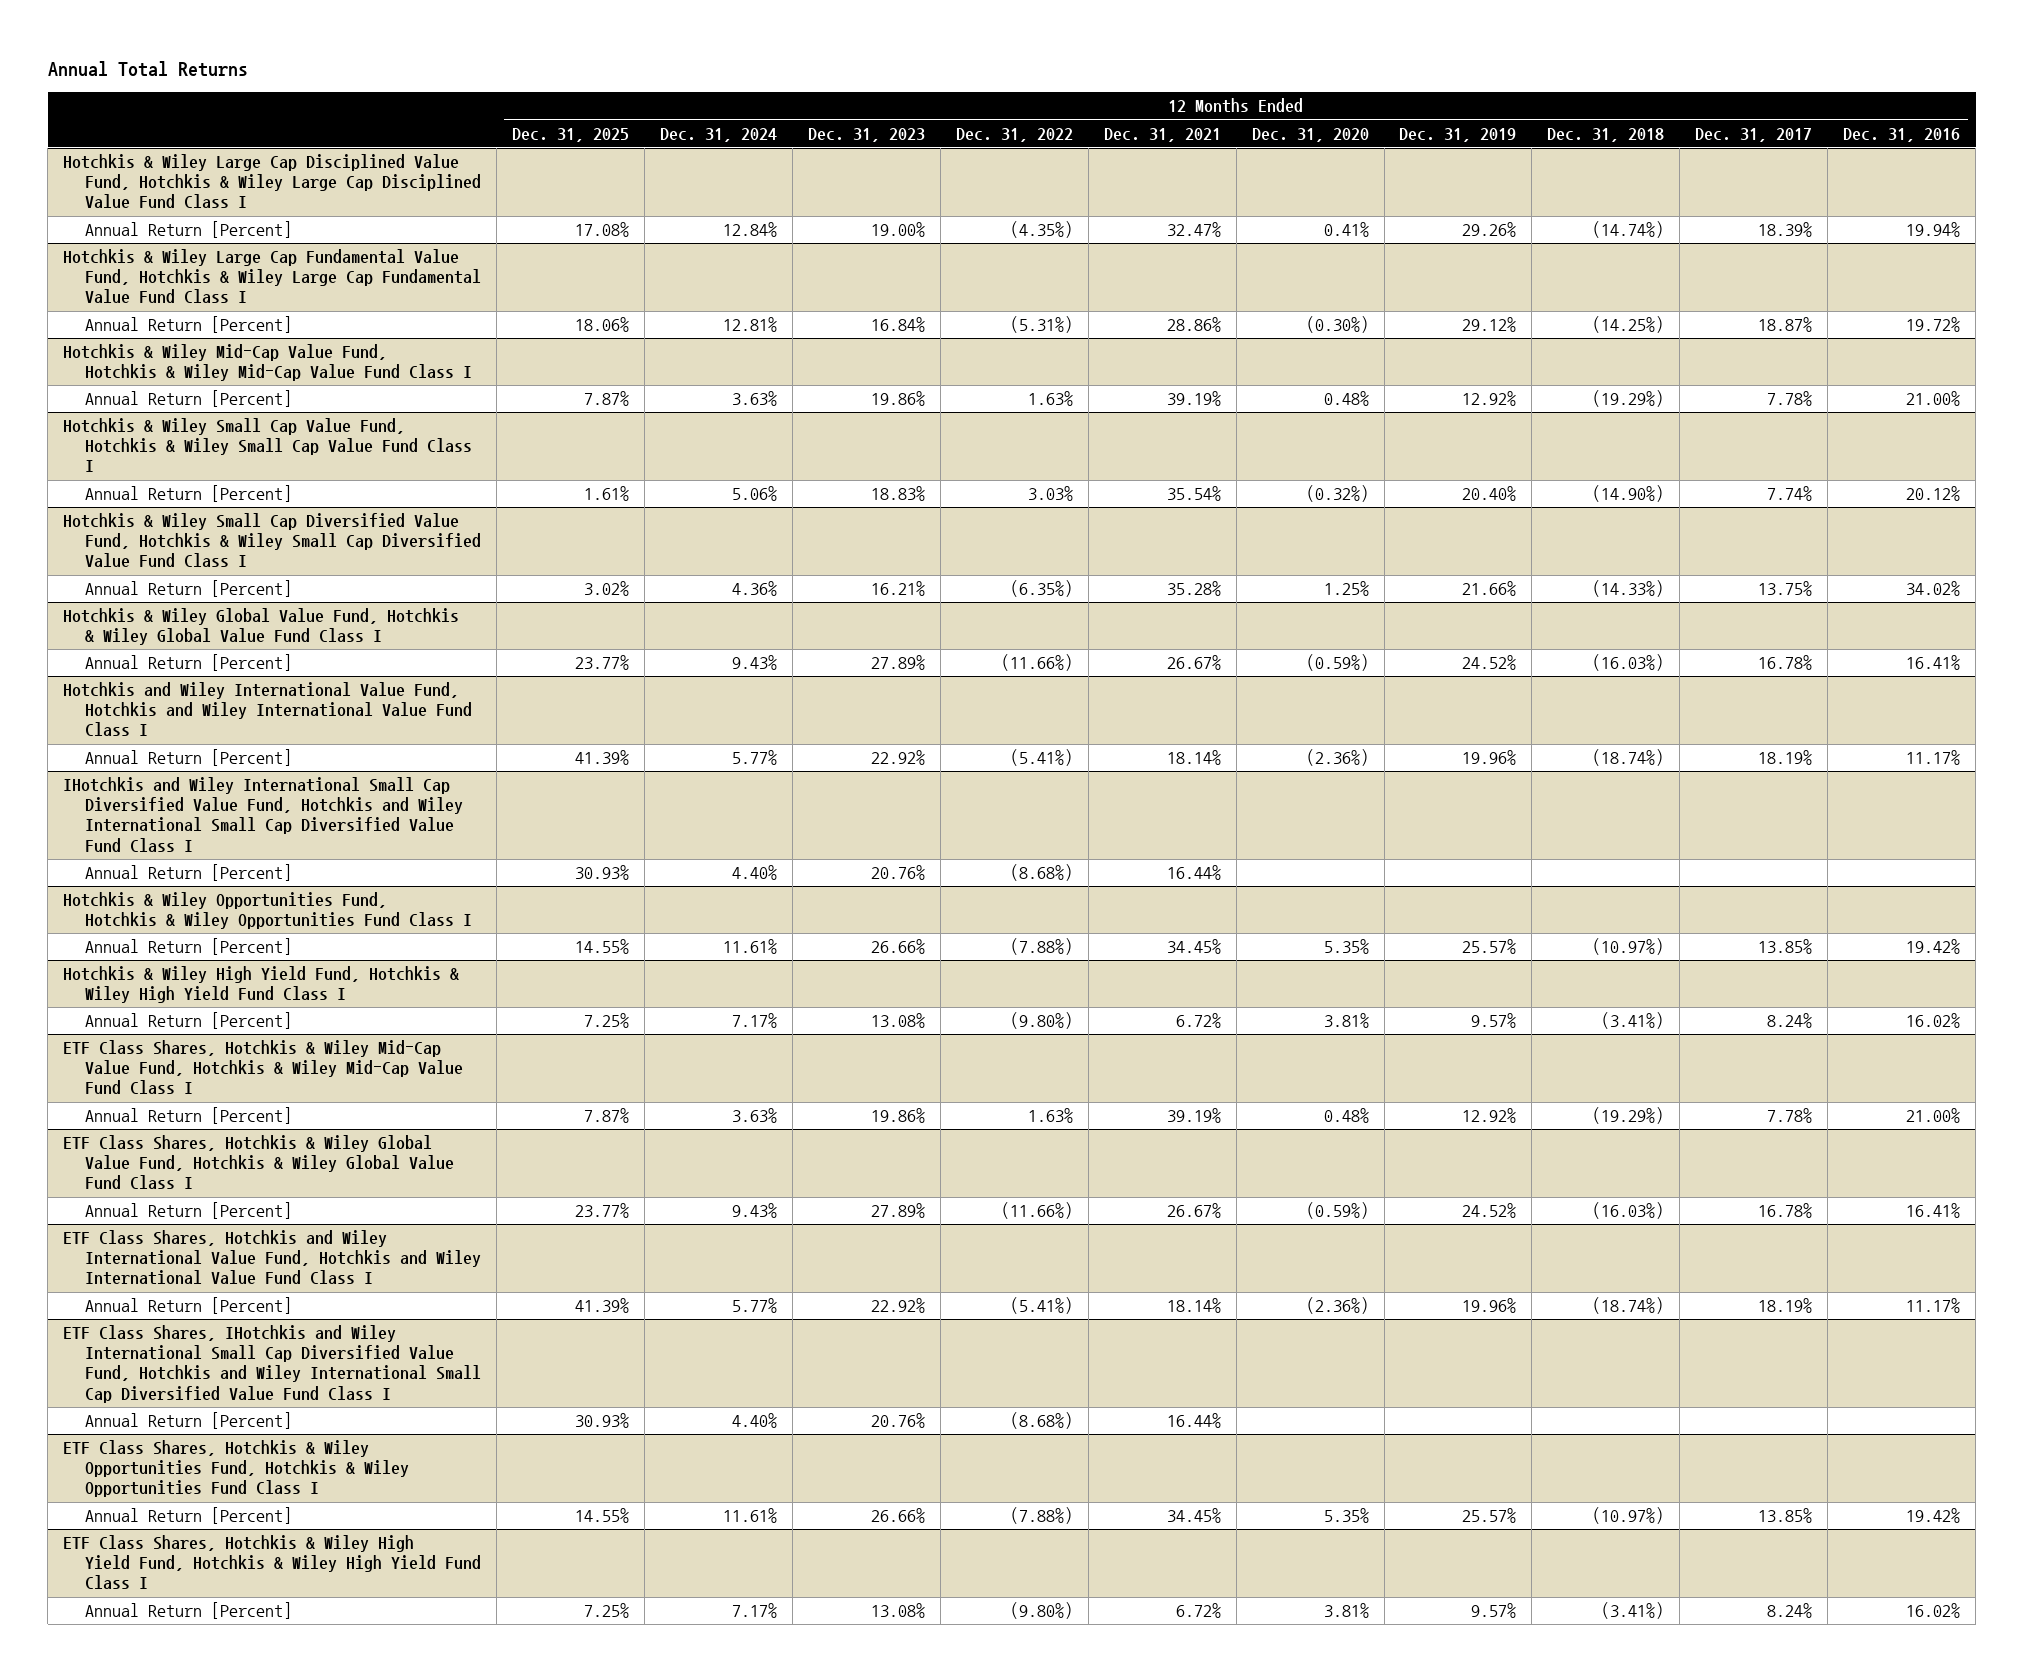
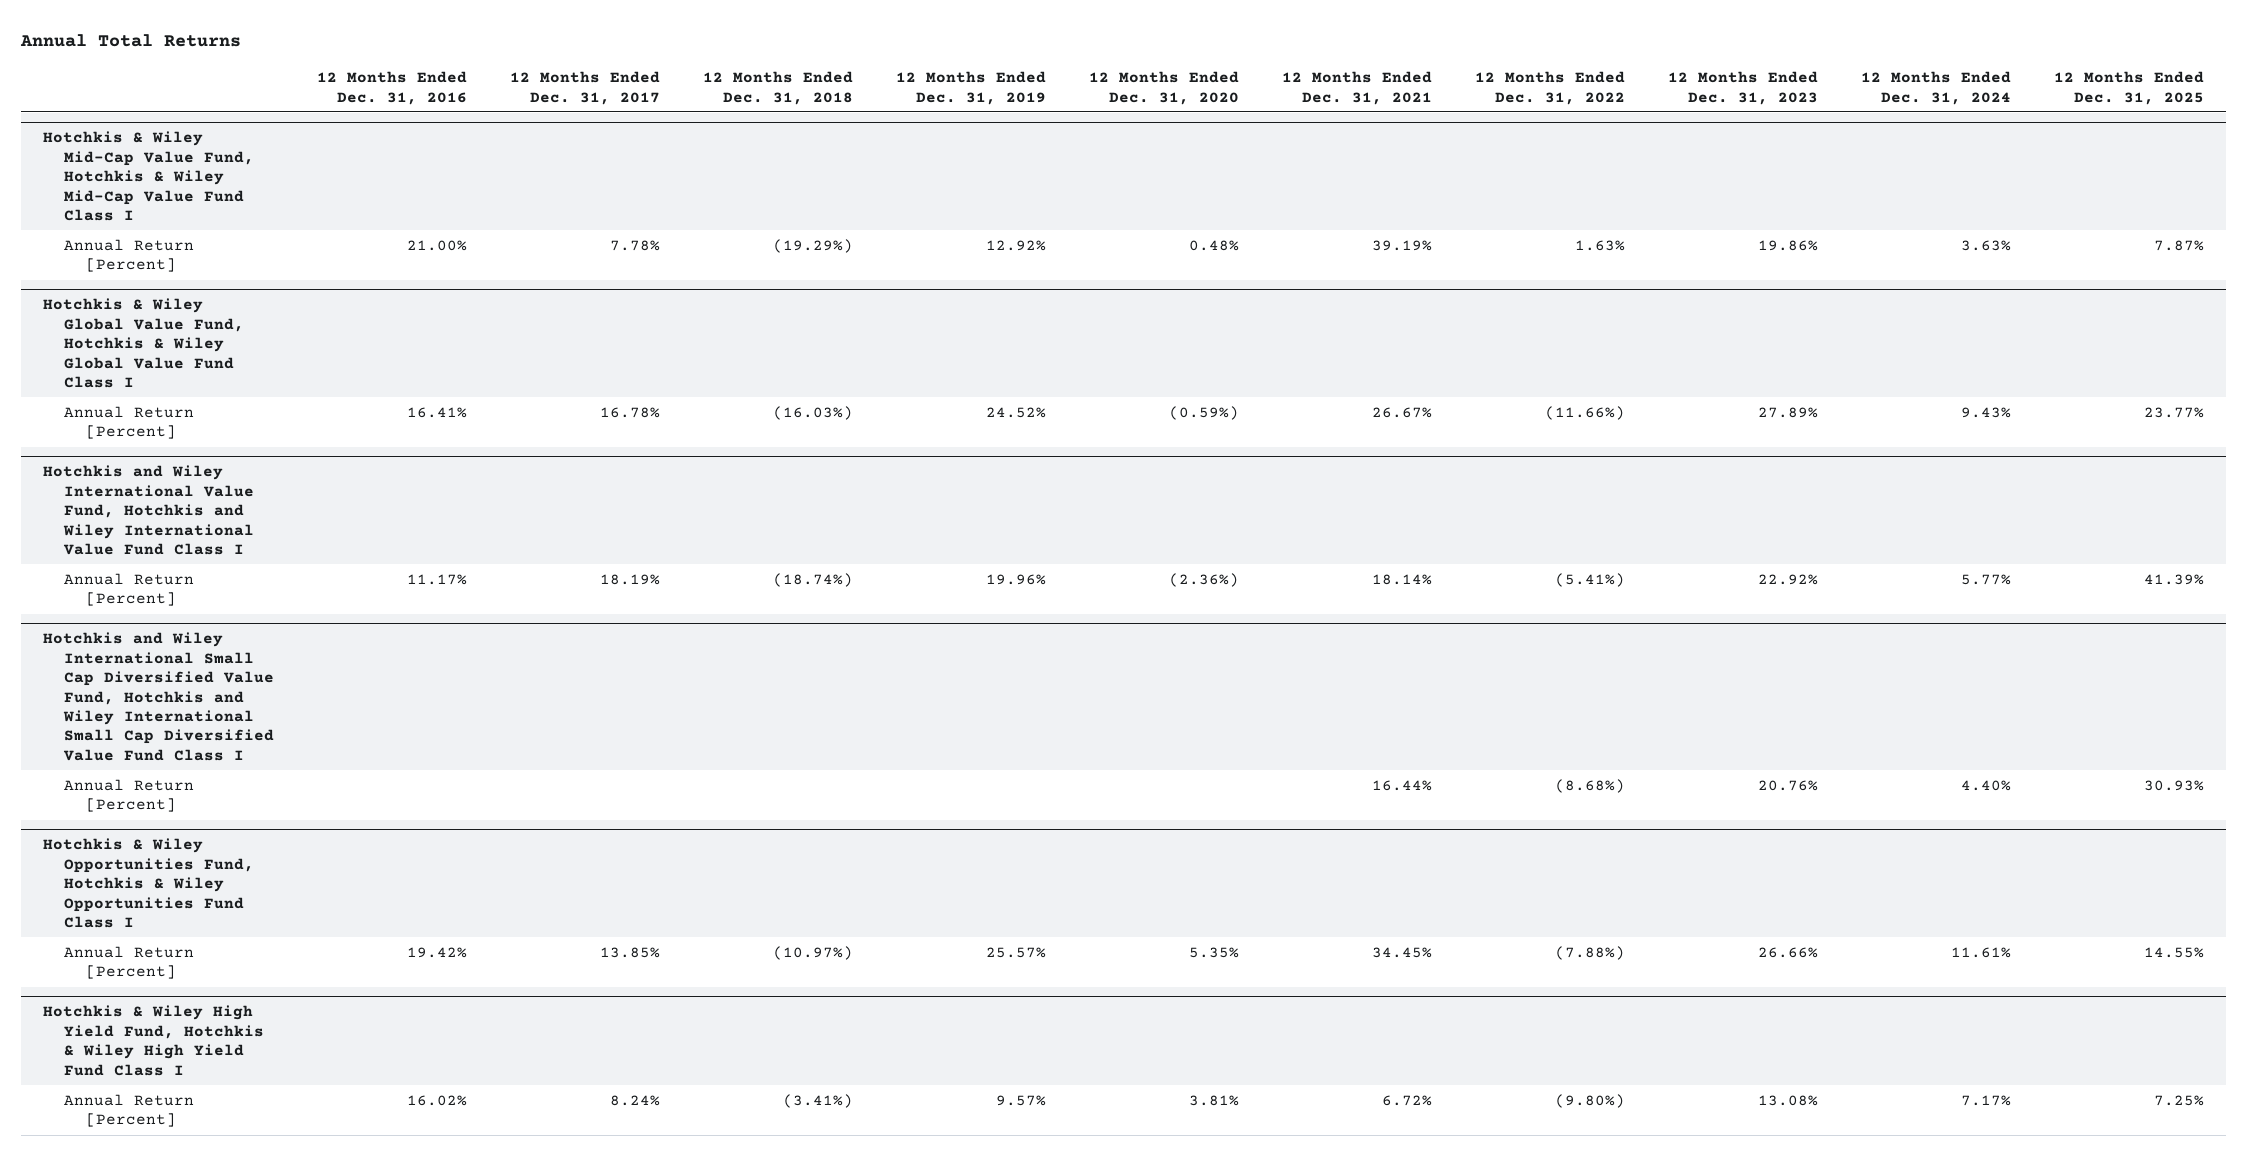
[63,154,482,209] Hotchkis & Wiley Large Cap Disciplined Value Fund, Hotchkis & Wiley Large Cap Disciplined Value Fund Class I -> none
[85,221,293,239] Annual Return [Percent] -> none
[63,249,482,304] Hotchkis & Wiley Large Cap Fundamental Value Fund, Hotchkis & Wiley Large Cap Fundamental Value Fund Class I -> none
[85,316,293,334] Annual Return [Percent] -> none
[63,418,473,473] Hotchkis & Wiley Small Cap Value Fund, Hotchkis & Wiley Small Cap Value Fund Class I -> none
[85,485,293,503] Annual Return [Percent] -> none
[63,513,482,568] Hotchkis & Wiley Small Cap Diversified Value Fund, Hotchkis & Wiley Small Cap Diversified Value Fund Class I -> none
[85,580,293,598] Annual Return [Percent] -> none
[63,777,464,852] IHotchkis and Wiley International Small Cap Diversified Value Fund, Hotchkis and Wiley International Small Cap Diversified Value Fund Class I -> [42,632,275,761] Hotchkis and Wiley International Small Cap Diversified Value Fund, Hotchkis and Wiley International Small Cap Diversified Value Fund Class I
[63,1040,464,1095] ETF Class Shares, Hotchkis & Wiley Mid-Cap Value Fund, Hotchkis & Wiley Mid-Cap Value Fund Class I -> none
[85,1107,293,1125] Annual Return [Percent] -> none
[63,1135,455,1190] ETF Class Shares, Hotchkis & Wiley Global Value Fund, Hotchkis & Wiley Global Value Fund Class I -> none
[85,1202,293,1220] Annual Return [Percent] -> none
[63,1230,482,1286] ETF Class Shares, Hotchkis and Wiley International Value Fund, Hotchkis and Wiley International Value Fund Class I -> none
[85,1297,293,1315] Annual Return [Percent] -> none
[63,1325,482,1403] ETF Class Shares, IHotchkis and Wiley International Small Cap Diversified Value Fund, Hotchkis and Wiley International Small Cap Diversified Value Fund Class I -> none
[85,1412,293,1430] Annual Return [Percent] -> none
[63,1440,410,1498] ETF Class Shares, Hotchkis & Wiley Opportunities Fund, Hotchkis & Wiley Opportunities Fund Class I -> none
[85,1507,293,1525] Annual Return [Percent] -> none
[63,1535,482,1590] ETF Class Shares, Hotchkis & Wiley High Yield Fund, Hotchkis & Wiley High Yield Fund Class I -> none
[85,1602,293,1620] Annual Return [Percent] -> none

